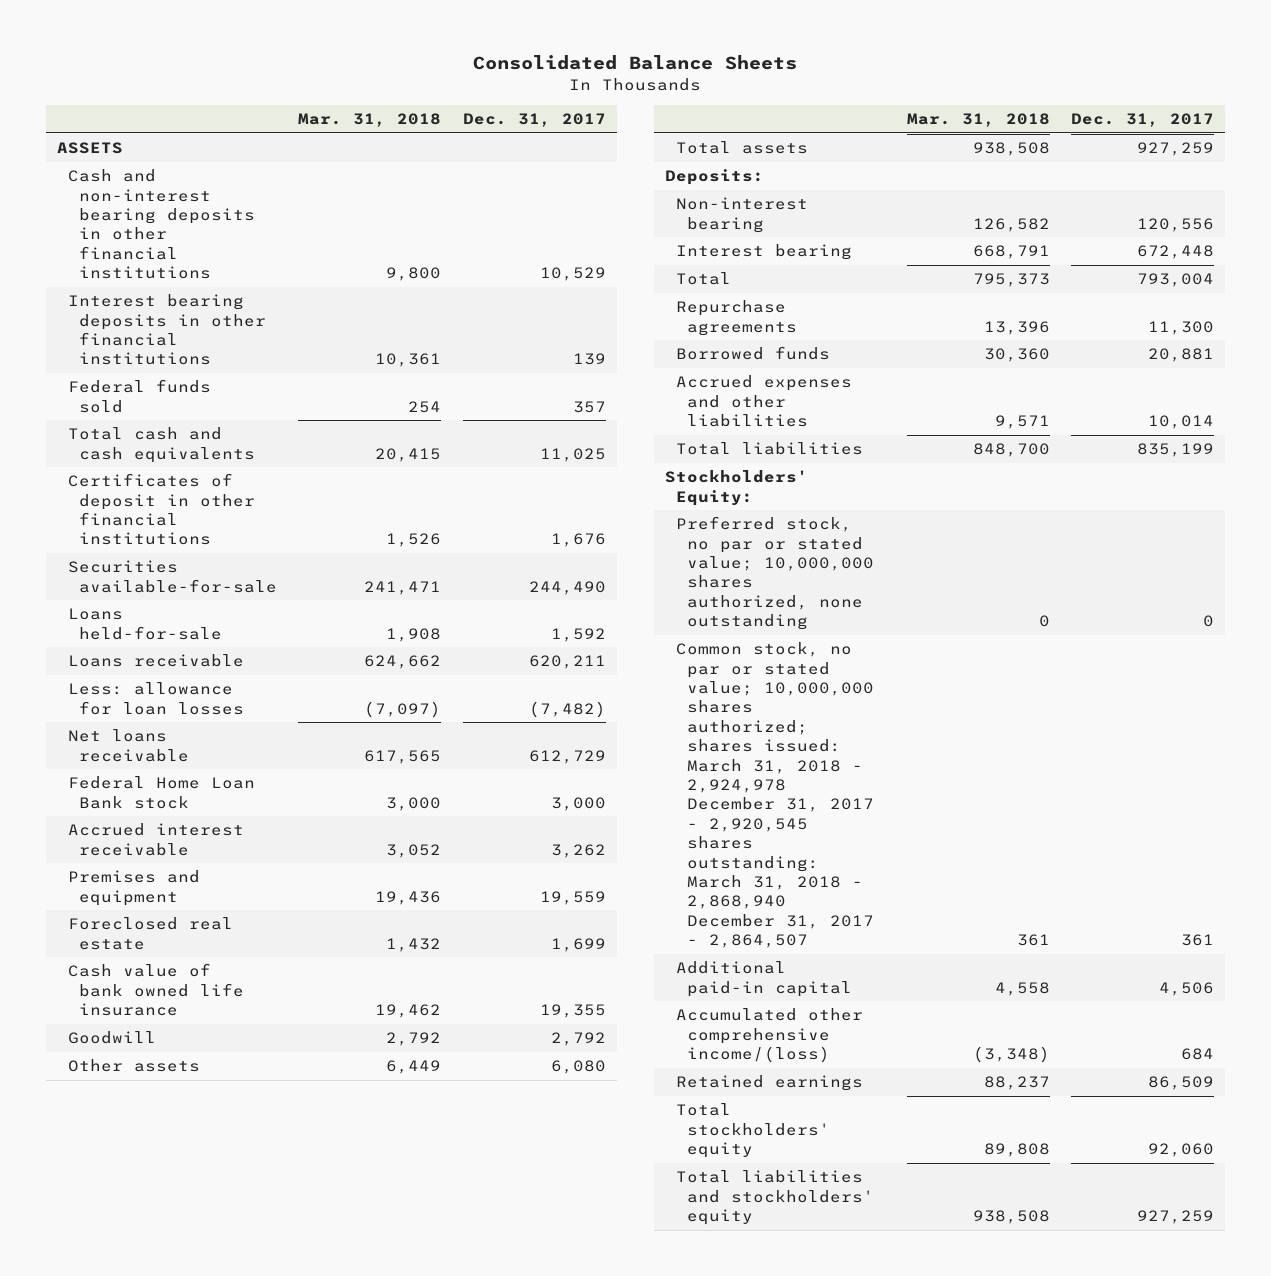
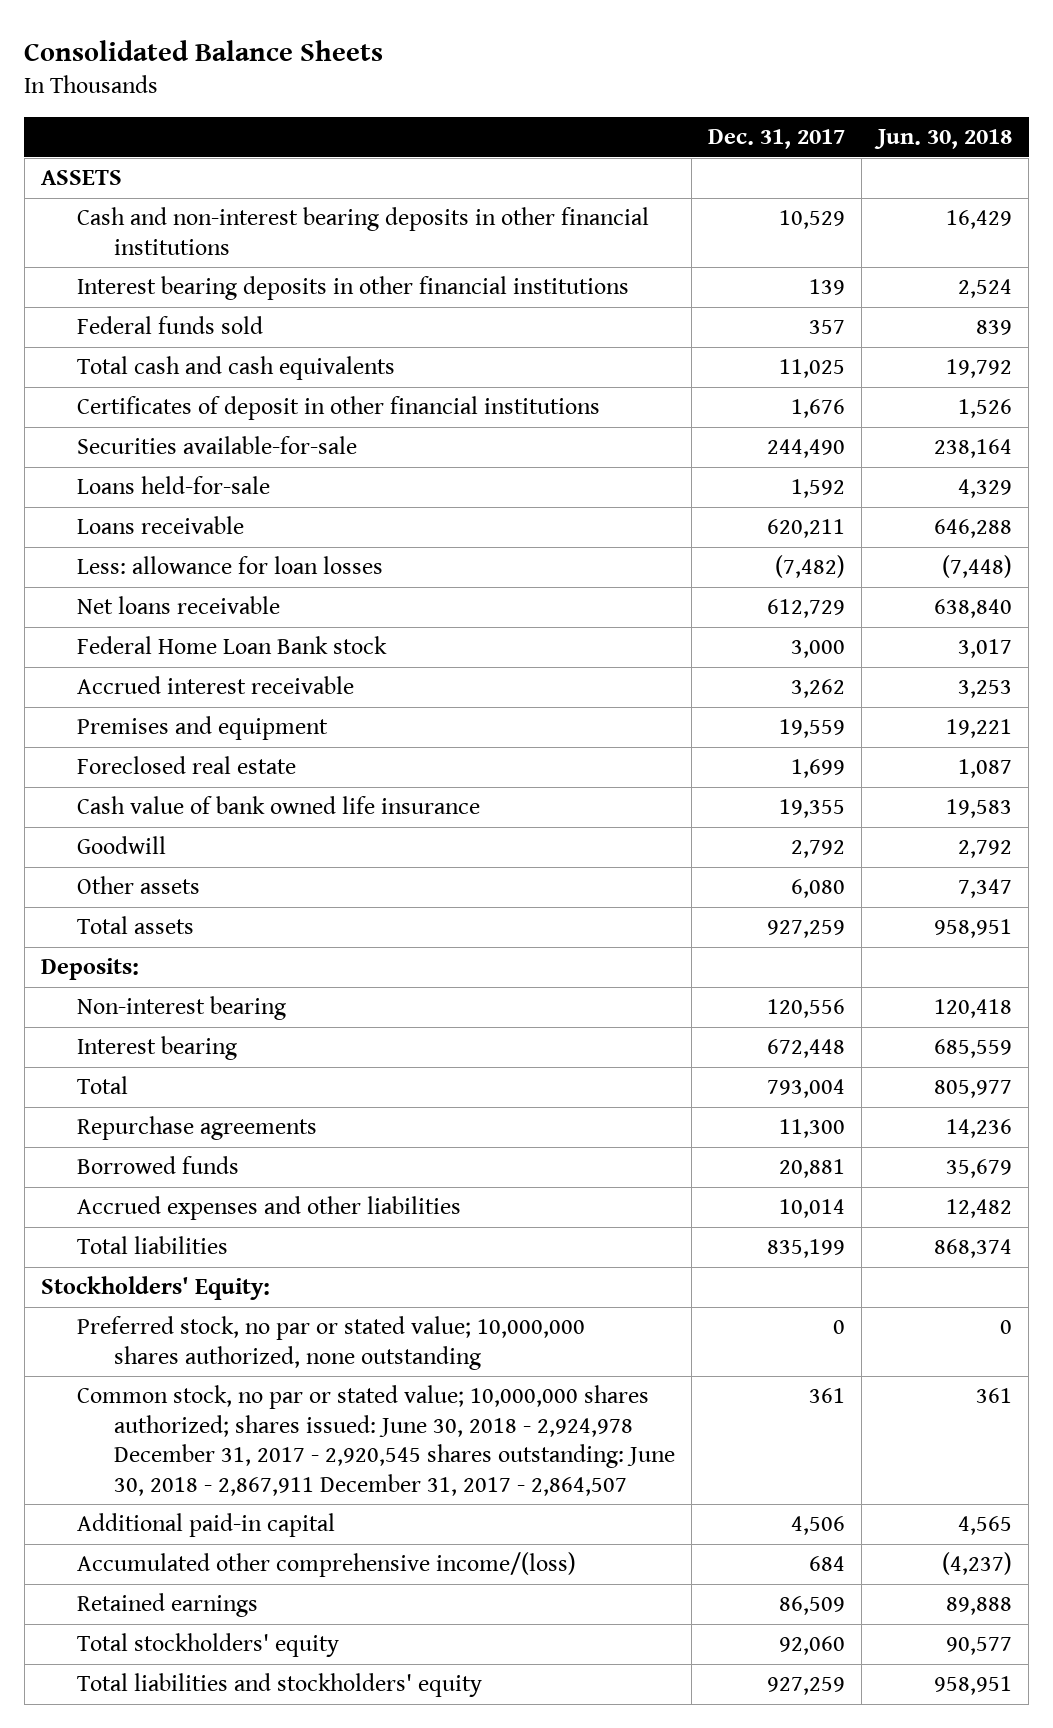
[298,112,442,127] Mar. 31, 2018 -> none
none -> [874,129,1013,150] Jun. 30, 2018
[676,642,874,949] Common stock, no par or stated value; 10,000,000 shares authorized; shares issued: March 31, 2018 - 2,924,978 December 31, 2017 - 2,920,545 shares outstanding: March 31, 2018 - 2,868,940 December 31, 2017 - 2,864,507 -> [77,1385,676,1496] Common stock, no par or stated value; 10,000,000 shares authorized; shares issued: June 30, 2018 - 2,924,978 December 31, 2017 - 2,920,545 shares outstanding: June 30, 2018 - 2,867,911 December 31, 2017 - 2,864,507

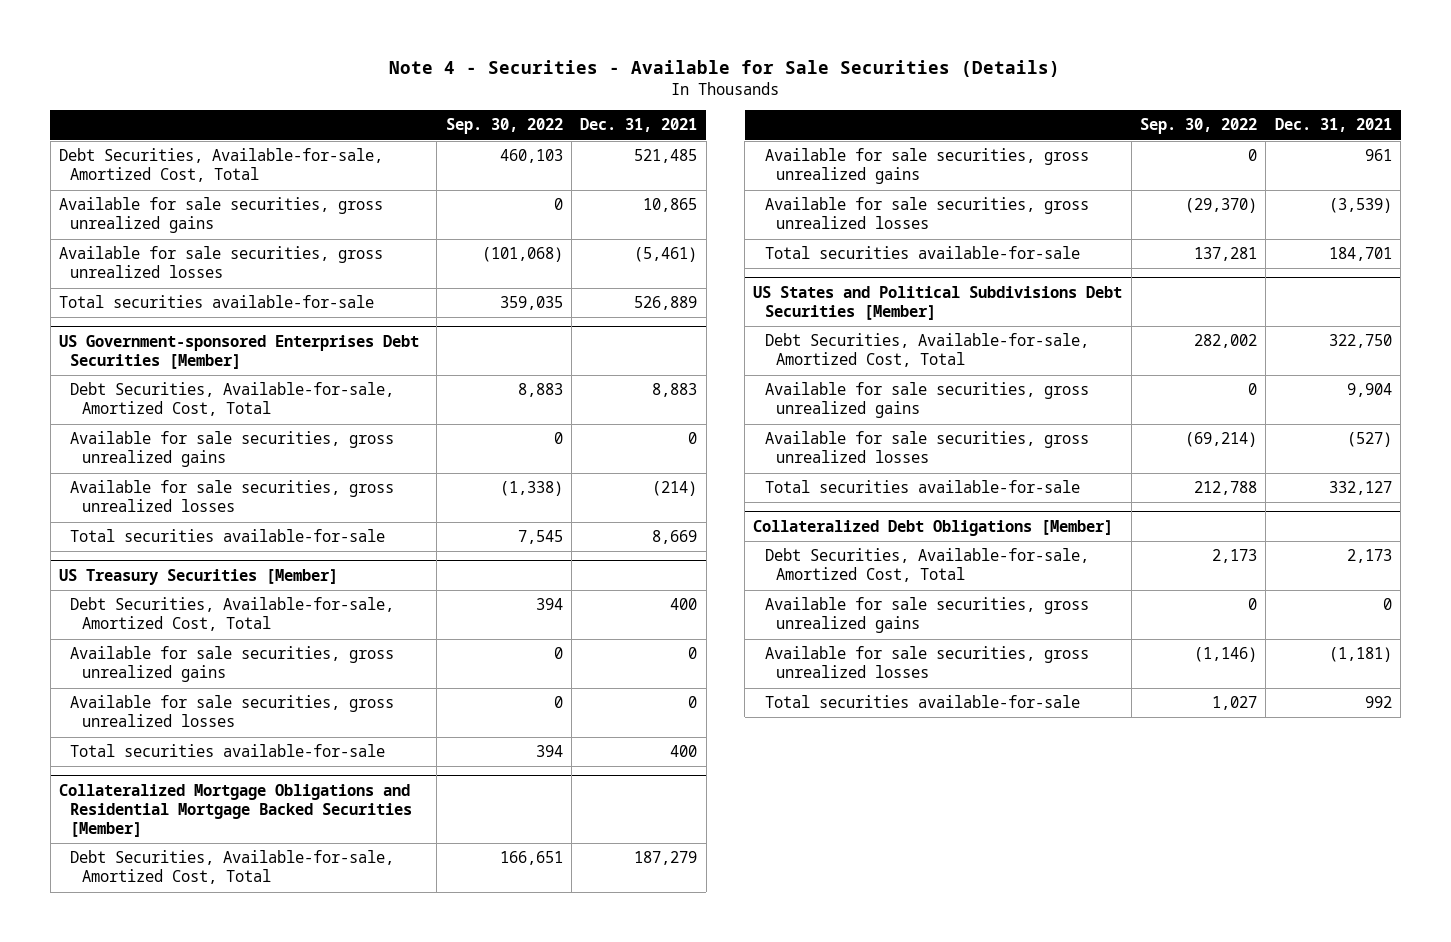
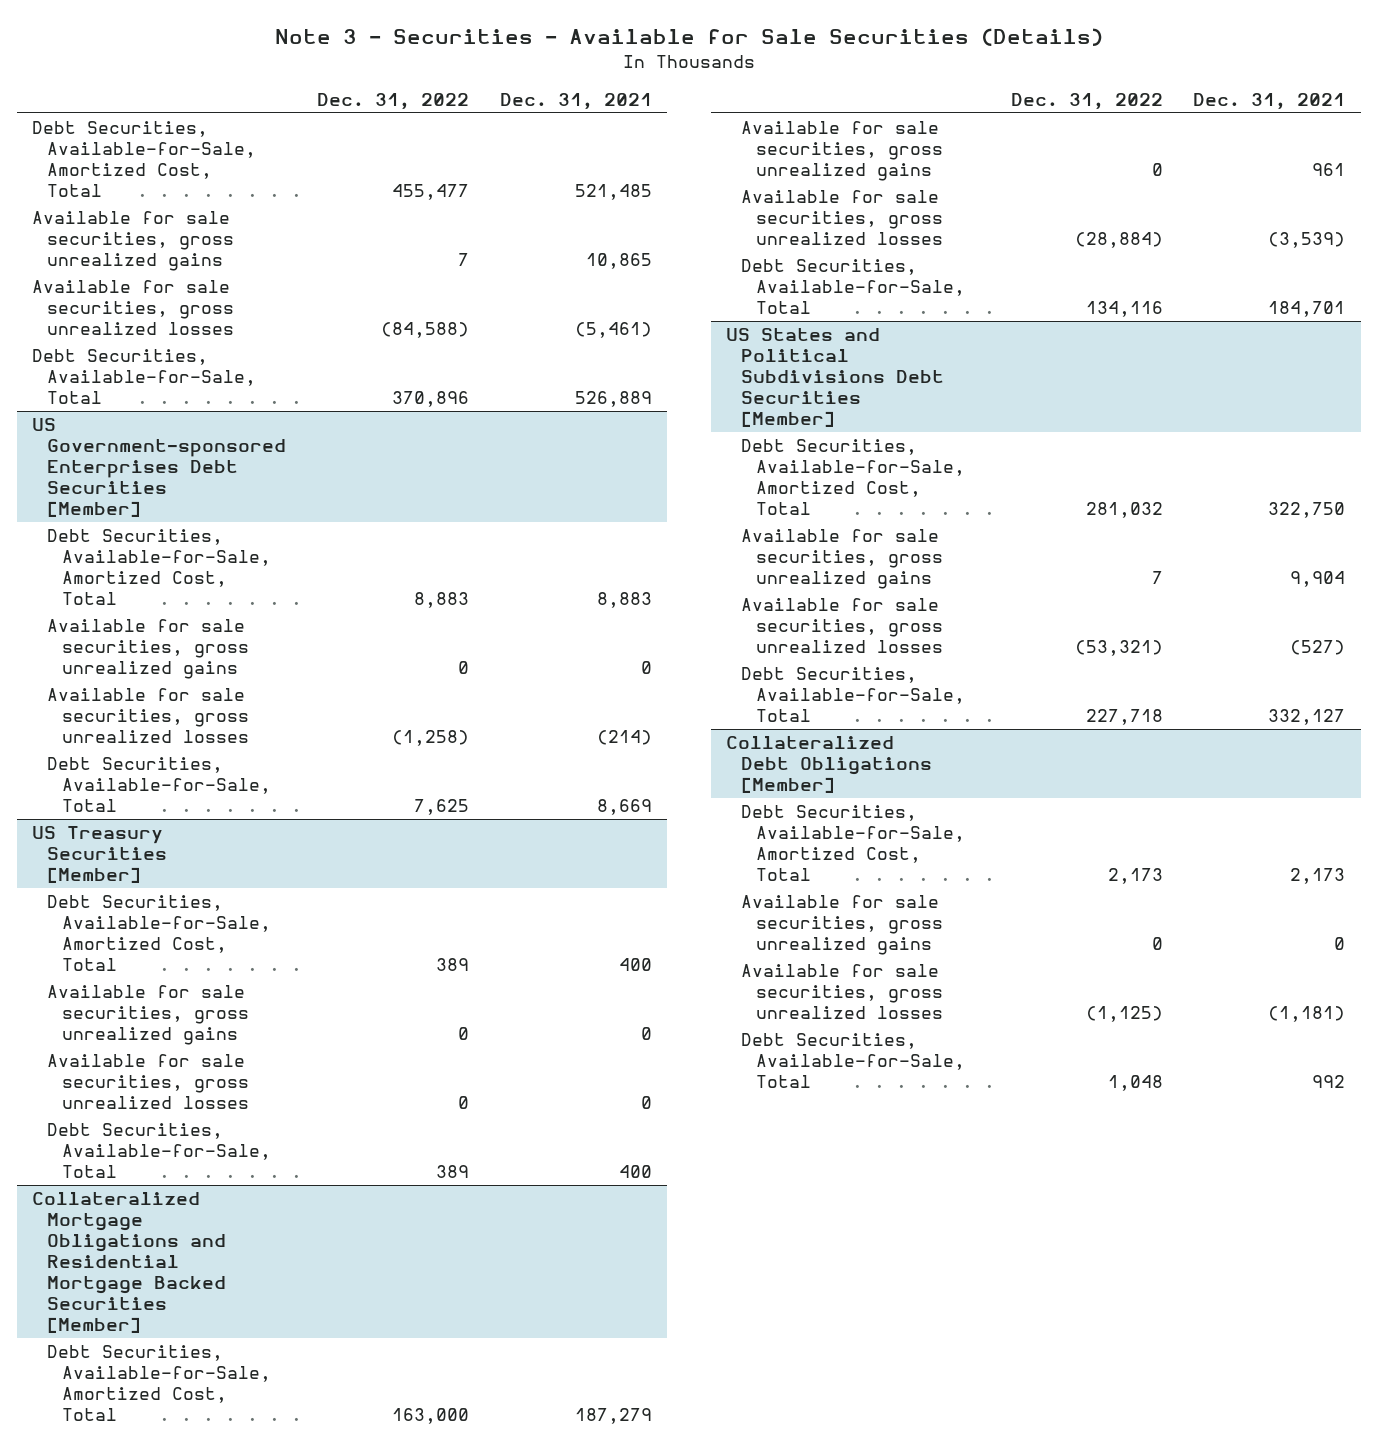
[389,59,1061,77] Note 4 - Securities - Available for Sale Securities (Details) -> [274,28,1103,47] Note 3 - Securities - Available for Sale Securities (Details)
[445,118,563,135] Sep. 30, 2022 -> none
none -> [316,92,469,110] Dec. 31, 2022
[58,148,383,183] Debt Securities, Available-for-sale, Amortized Cost, Total -> [32,121,257,198] Debt Securities, Available-for-Sale, Amortized Cost, Total
[58,295,374,309] Total securities available-for-sale -> [32,349,257,405] Debt Securities, Available-for-Sale, Total
[70,382,395,417] Debt Securities, Available-for-sale, Amortized Cost, Total -> [47,529,271,606] Debt Securities, Available-for-Sale, Amortized Cost, Total
[70,529,386,543] Total securities available-for-sale -> [47,757,271,813] Debt Securities, Available-for-Sale, Total
[70,597,395,632] Debt Securities, Available-for-sale, Amortized Cost, Total -> [47,895,271,972] Debt Securities, Available-for-Sale, Amortized Cost, Total
[70,744,386,758] Total securities available-for-sale -> [47,1123,271,1179] Debt Securities, Available-for-Sale, Total
[70,850,395,885] Debt Securities, Available-for-sale, Amortized Cost, Total -> [47,1345,271,1422] Debt Securities, Available-for-Sale, Amortized Cost, Total
[764,246,1080,260] Total securities available-for-sale -> [740,259,965,315] Debt Securities, Available-for-Sale, Total
[764,333,1089,368] Debt Securities, Available-for-sale, Amortized Cost, Total -> [740,439,965,516] Debt Securities, Available-for-Sale, Amortized Cost, Total
[764,480,1080,494] Total securities available-for-sale -> [740,667,965,723] Debt Securities, Available-for-Sale, Total
[764,548,1089,583] Debt Securities, Available-for-sale, Amortized Cost, Total -> [740,805,965,882] Debt Securities, Available-for-Sale, Amortized Cost, Total
[764,695,1080,709] Total securities available-for-sale -> [740,1033,965,1089] Debt Securities, Available-for-Sale, Total

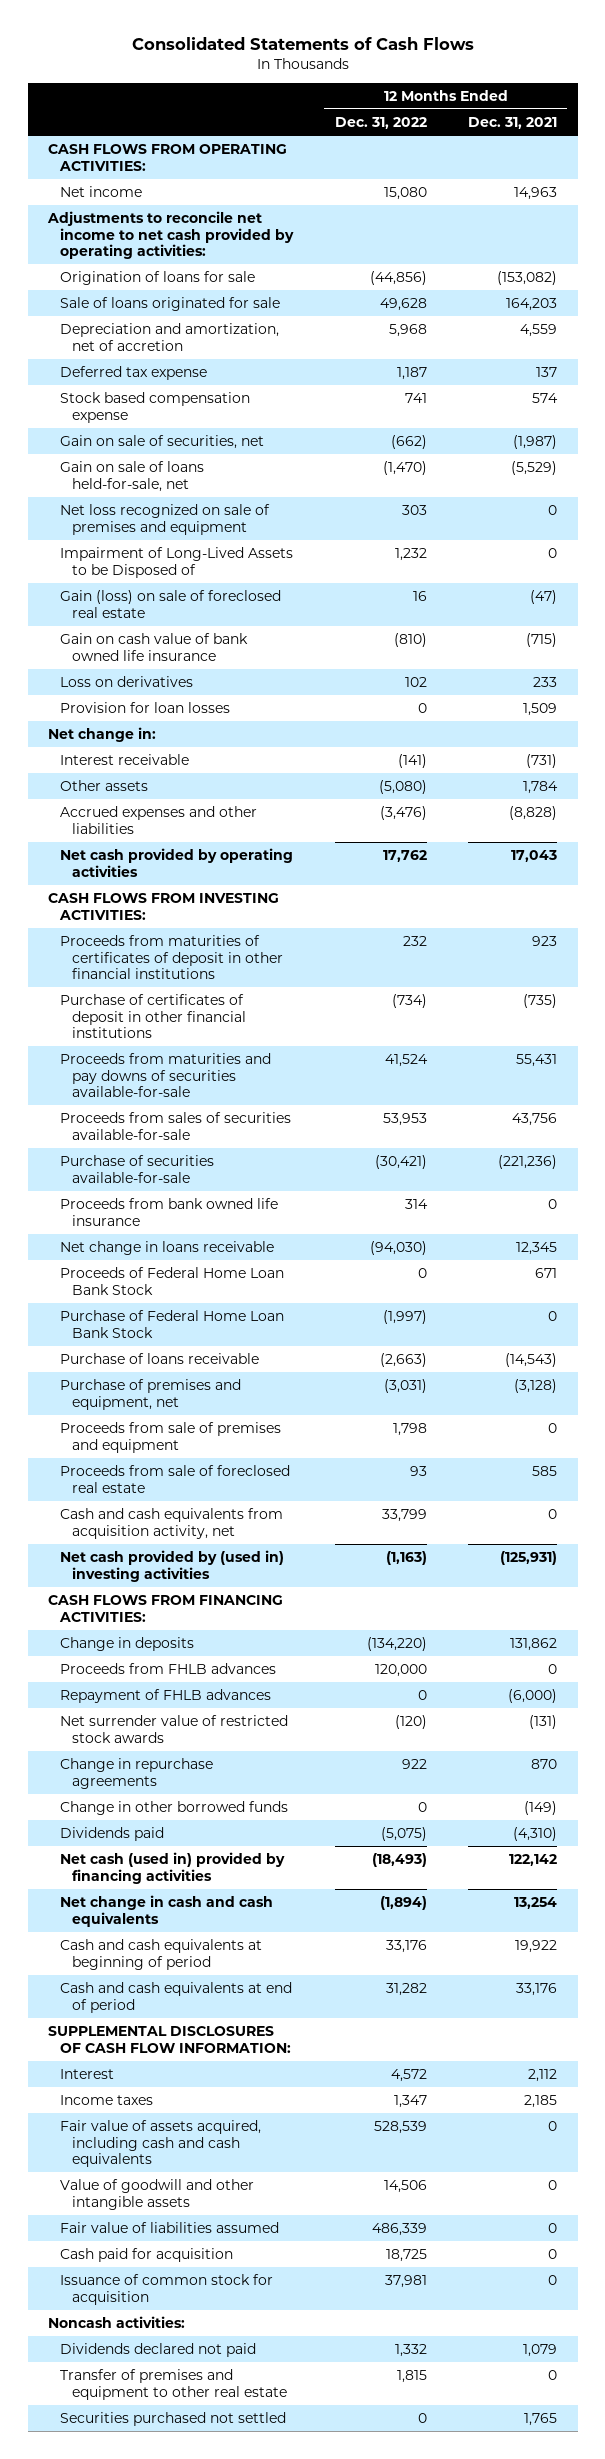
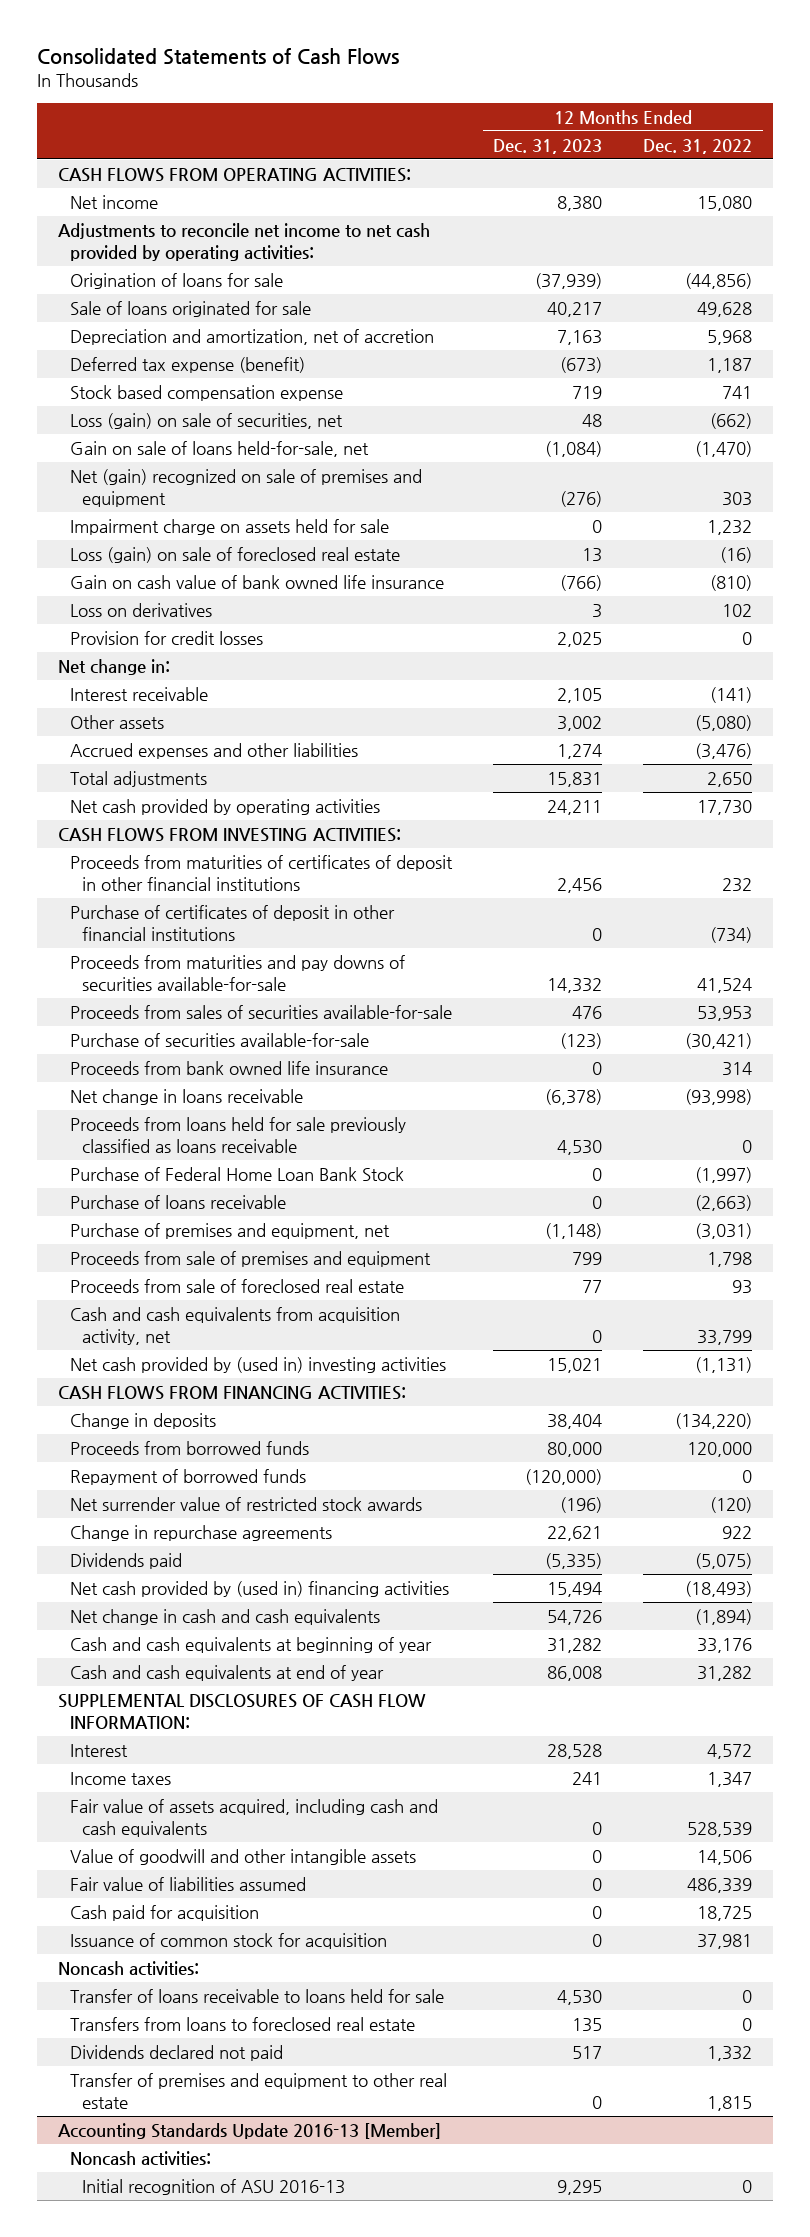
[468,116,558,129] Dec. 31, 2021 -> none
none -> [492,138,602,154] Dec. 31, 2023
[60,365,208,380] Deferred tax expense -> [69,356,305,373] Deferred tax expense (benefit)
[60,434,265,449] Gain on sale of securities, net -> [69,412,343,429] Loss (gain) on sale of securities, net
[60,503,271,535] Net loss recognized on sale of premises and equipment -> [69,468,422,507] Net (gain) recognized on sale of premises and equipment
[60,546,294,578] Impairment of Long-Lived Assets to be Disposed of -> [69,518,389,535] Impairment charge on assets held for sale
[60,589,282,618] Gain (loss) on sale of foreclosed real estate -> [69,546,400,563] Loss (gain) on sale of foreclosed real estate
[412,590,427,601] 16 -> [720,546,753,563] (16)
[60,701,231,713] Provision for loan losses -> [69,630,263,645] Provision for credit losses
none -> [69,770,207,787] Total adjustments
[382,849,427,862] 17,762 -> [697,799,753,815] 17,730
[60,1266,285,1295] Proceeds of Federal Home Loan Bank Stock -> none
[369,1240,427,1255] (94,030) -> [685,1088,753,1105] (93,998)
none -> [69,1116,406,1153] Proceeds from loans held for sale previously classified as loans receivable
[385,1550,427,1565] (1,163) -> [695,1356,753,1373] (1,131)
[60,1662,277,1674] Proceeds from FHLB advances -> [69,1440,309,1455] Proceeds from borrowed funds
[60,1688,272,1703] Repayment of FHLB advances -> [69,1468,306,1485] Repayment of borrowed funds
[60,1800,289,1815] Change in other borrowed funds -> none
[60,1851,286,1884] Net cash (used in) provided by financing activities -> [69,1580,449,1597] Net cash provided by (used in) financing activities
[60,1938,263,1970] Cash and cash equivalents at beginning of period -> [69,1636,432,1653] Cash and cash equivalents at beginning of year
[60,1981,293,2013] Cash and cash equivalents at end of period -> [69,1664,384,1681] Cash and cash equivalents at end of year
none -> [69,1988,444,2003] Transfer of loans receivable to loans held for sale
none -> [69,2016,415,2031] Transfers from loans to foreclosed real estate
[60,2411,287,2426] Securities purchased not settled -> none
none -> [57,2122,441,2139] Accounting Standards Update 2016-13 [Member]
none -> [69,2150,211,2166] Noncash activities:
none -> [81,2178,345,2195] Initial recognition of ASU 2016-13

